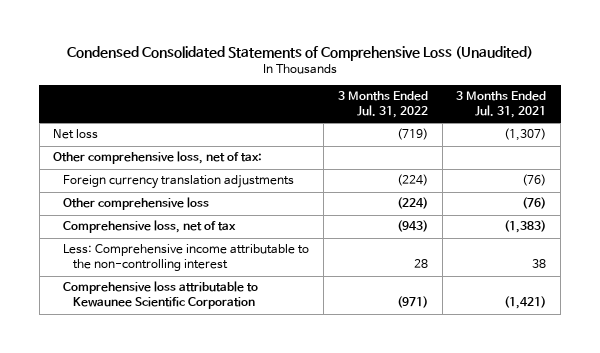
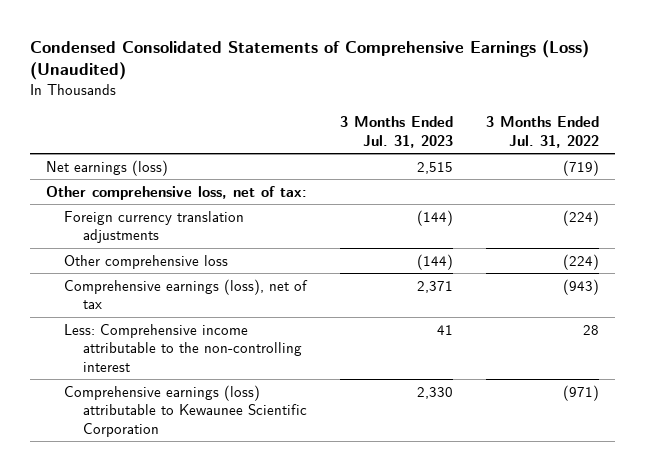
[66,46,533,62] Condensed Consolidated Statements of Comprehensive Loss (Unaudited) -> [30,39,590,81] Condensed Consolidated Statements of Comprehensive Earnings (Loss) (Unaudited)
[456,91,547,118] 3 Months Ended Jul. 31, 2021 -> none
none -> [340,115,454,148] 3 Months Ended Jul. 31, 2023
[53,129,99,140] Net loss -> [46,159,169,176] Net earnings (loss)
[63,220,237,234] Comprehensive loss, net of tax -> [64,278,309,310] Comprehensive earnings (loss), net of tax
[63,281,259,310] Comprehensive loss attributable to Kewaunee Scientific Corporation -> [64,384,307,437] Comprehensive earnings (loss) attributable to Kewaunee Scientific Corporation

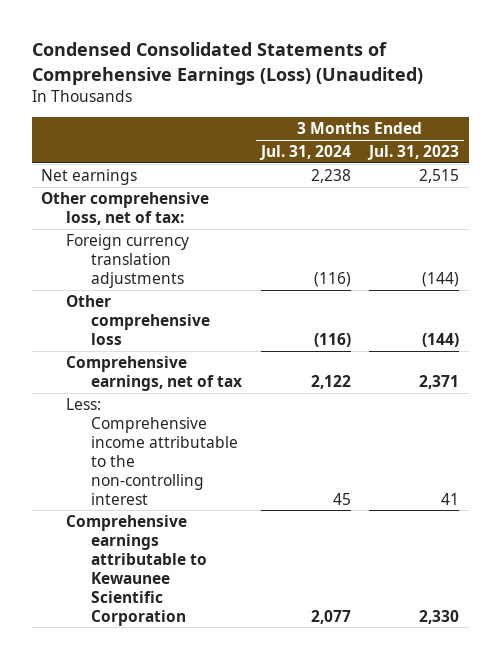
[485,115,599,148] 3 Months Ended Jul. 31, 2022 -> none
none -> [258,145,351,161] Jul. 31, 2024
[46,159,169,176] Net earnings (loss) -> [41,169,138,186] Net earnings
[64,278,309,310] Comprehensive earnings (loss), net of tax -> [66,356,243,391] Comprehensive earnings, net of tax
[64,384,307,437] Comprehensive earnings (loss) attributable to Kewaunee Scientific Corporation -> [66,515,208,626] Comprehensive earnings attributable to Kewaunee Scientific Corporation

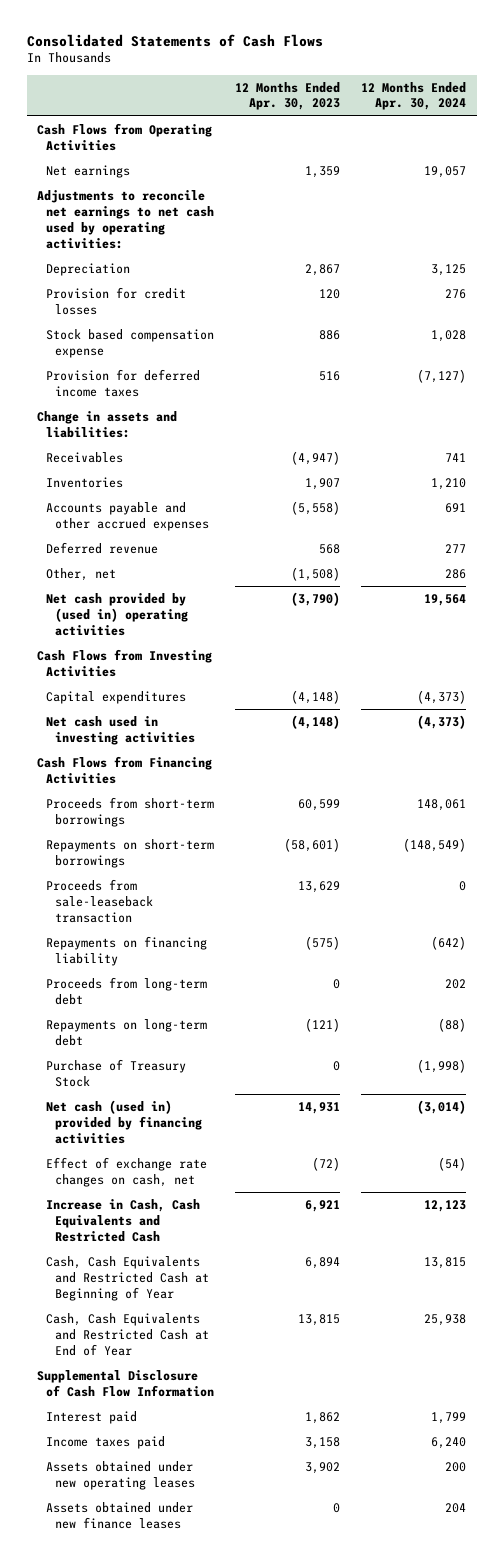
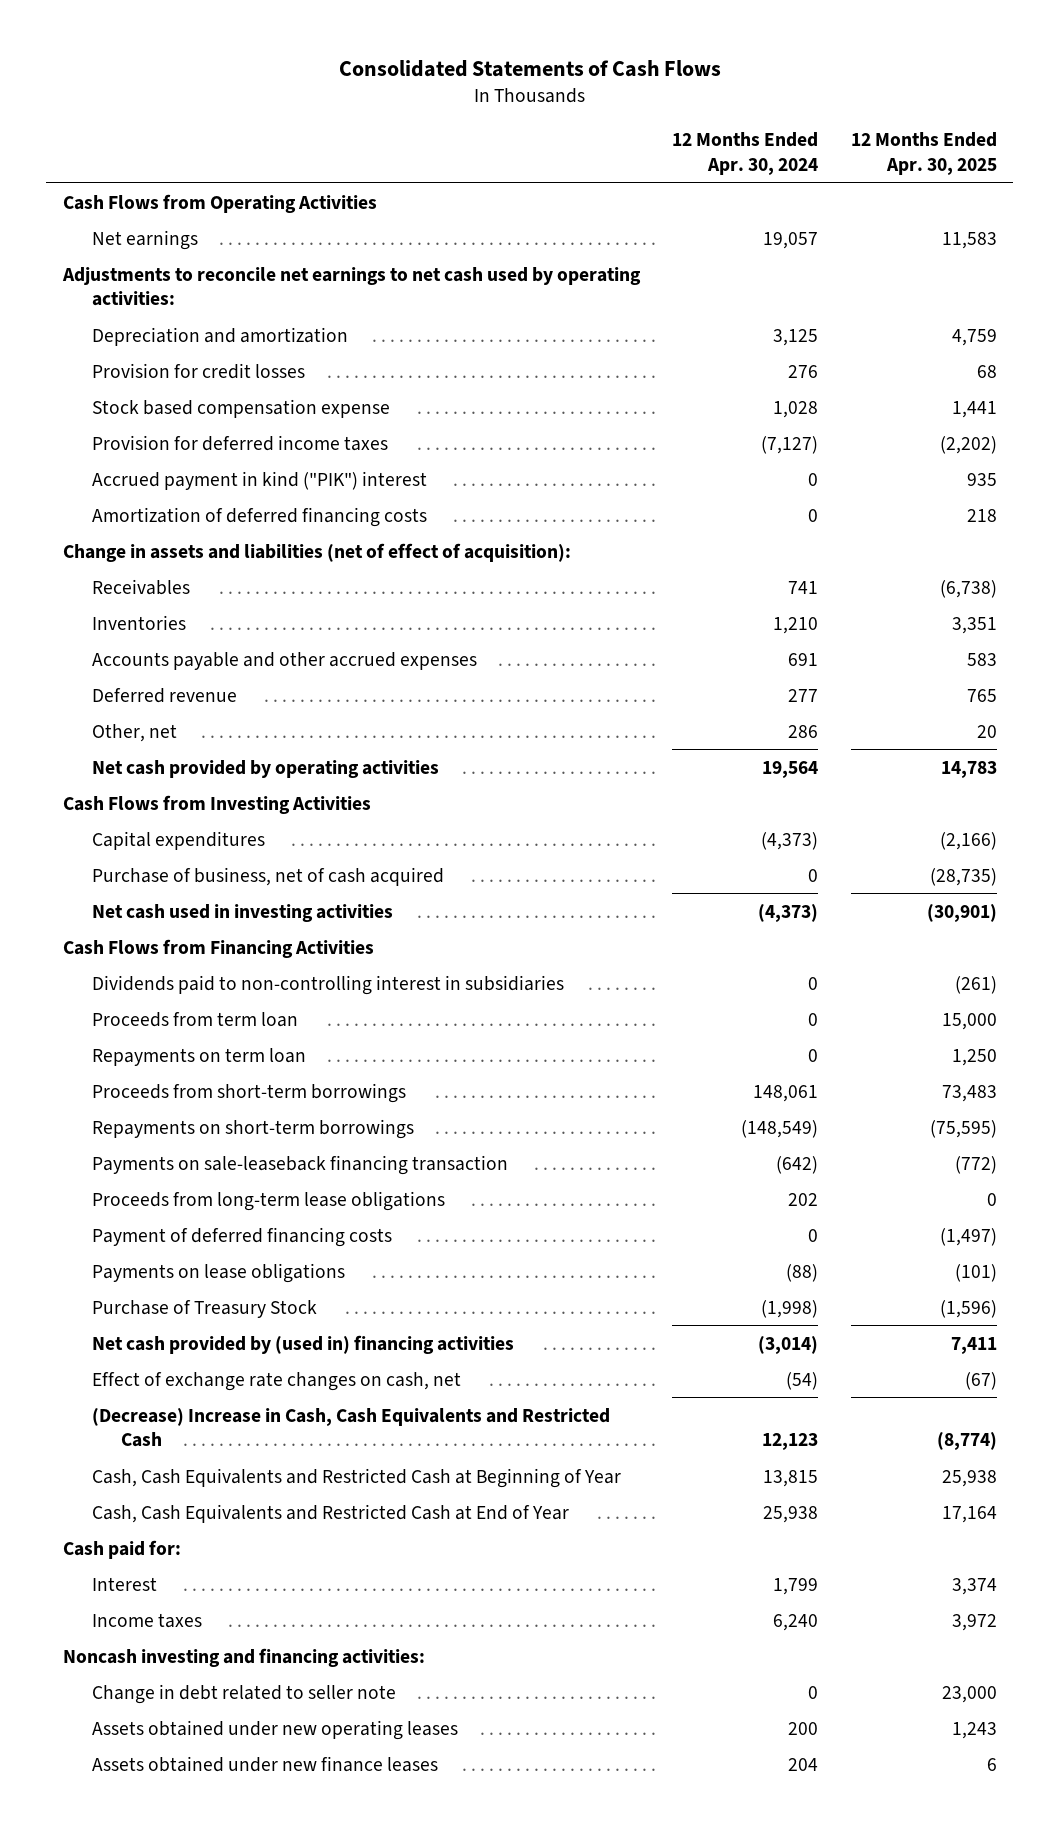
[235,81,341,111] 12 Months Ended Apr. 30, 2023 -> none
none -> [850,132,997,175] 12 Months Ended Apr. 30, 2025
[45,262,130,276] Depreciation -> [91,326,348,346] Depreciation and amortization
none -> [91,470,427,490] Accrued payment in kind ("PIK") interest
none -> [91,506,427,527] Amortization of deferred financing costs
[37,410,178,438] Change in assets and liabilities: -> [62,542,571,562] Change in assets and liabilities (net of effect of acquisition):
[45,592,188,636] Net cash provided by (used in) operating activities -> [91,759,439,778] Net cash provided by operating activities
none -> [91,866,444,886] Purchase of business, net of cash acquired
none -> [91,974,564,995] Dividends paid to non-controlling interest in subsidiaries
none -> [91,1011,298,1027] Proceeds from term loan
none -> [91,1047,306,1066] Repayments on term loan
[45,878,153,923] Proceeds from sale-leaseback transaction -> none
[45,1018,207,1046] Repayments on long-term debt -> none
[45,935,207,966] Repayments on financing liability -> [91,1154,508,1175] Payments on sale-leaseback financing transaction
[45,976,207,1005] Proceeds from long-term debt -> [91,1190,445,1211] Proceeds from long-term lease obligations
none -> [91,1226,392,1247] Payment of deferred financing costs
none -> [91,1262,345,1283] Payments on lease obligations
[45,1099,202,1144] Net cash (used in) provided by financing activities -> [91,1334,514,1354] Net cash provided by (used in) financing activities
[45,1198,200,1242] Increase in Cash, Cash Equivalents and Restricted Cash -> [91,1407,610,1448] (Decrease) Increase in Cash, Cash Equivalents and Restricted Cash
[37,1369,214,1397] Supplemental Disclosure of Cash Flow Information -> none
none -> [62,1539,181,1559] Cash paid for:
[45,1410,137,1424] Interest paid -> [91,1576,157,1591] Interest
[45,1435,165,1449] Income taxes paid -> [91,1612,202,1628] Income taxes
none -> [62,1647,425,1667] Noncash investing and financing activities:
none -> [91,1683,396,1704] Change in debt related to seller note

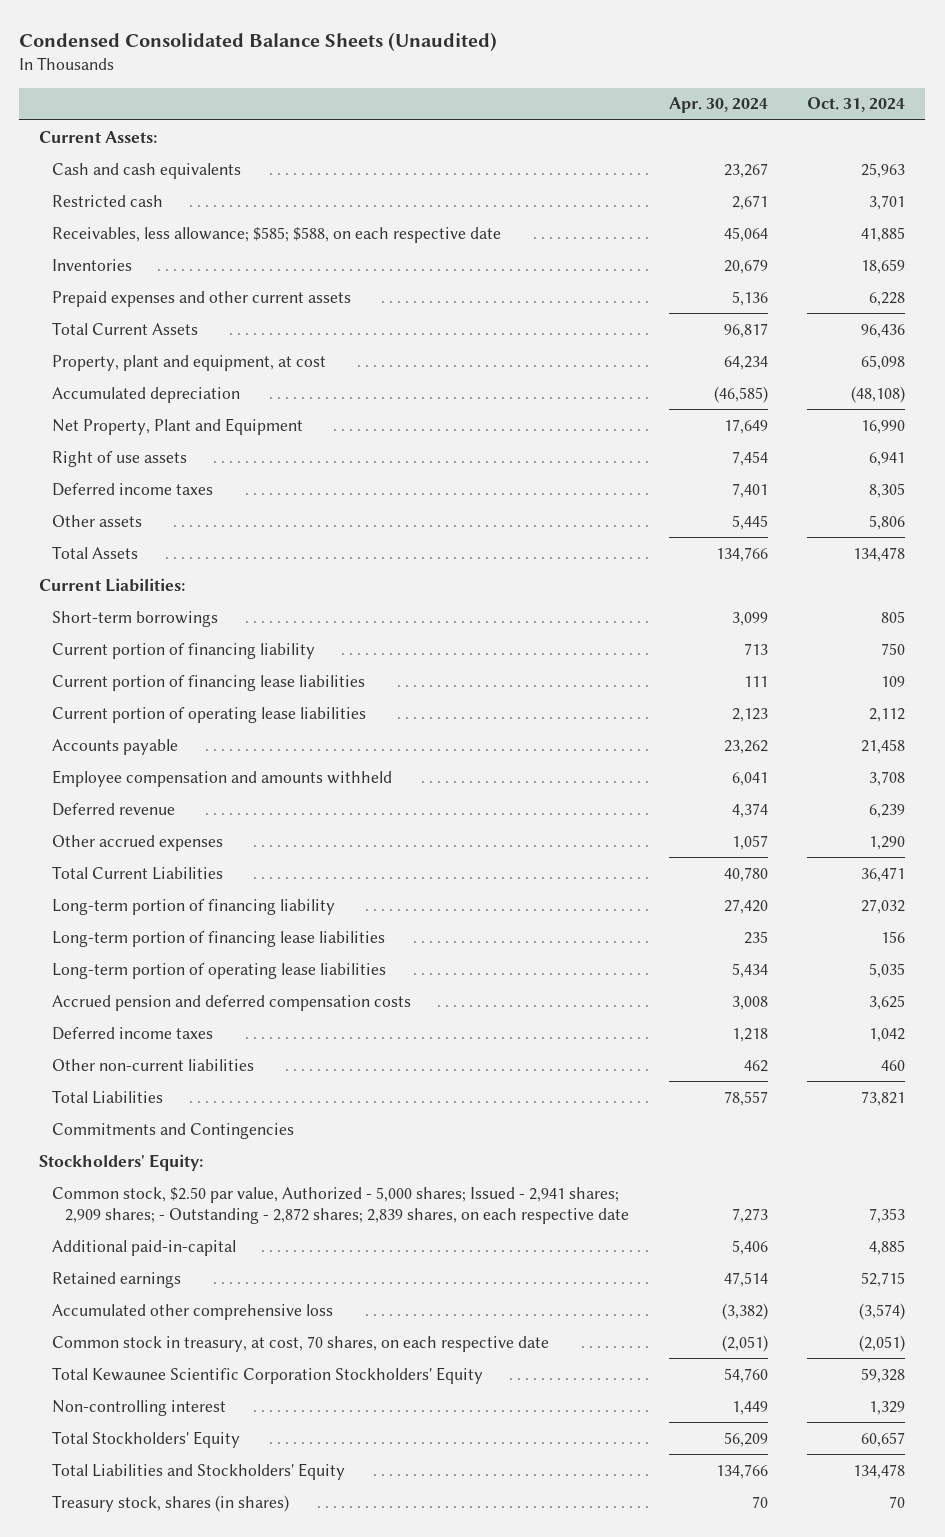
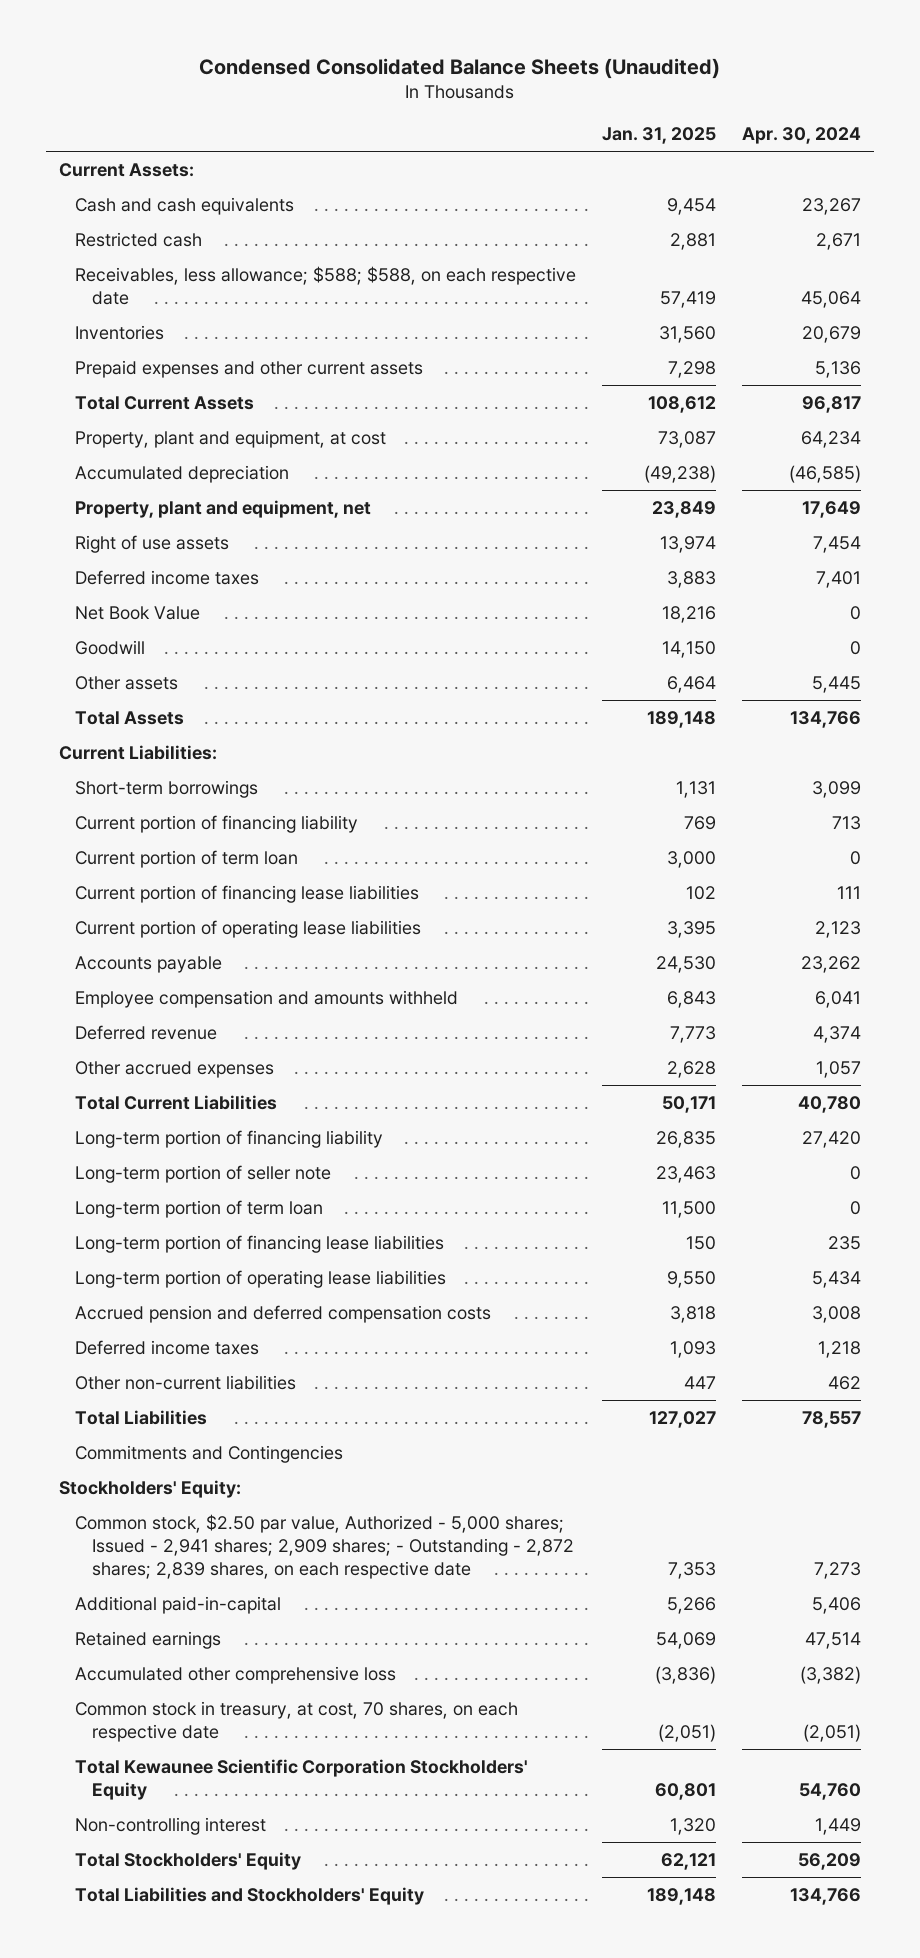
[807,97,906,113] Oct. 31, 2024 -> none
none -> [602,127,717,145] Jan. 31, 2025
[52,226,502,243] Receivables, less allowance; $585; $588, on each respective date -> [75,265,577,305] Receivables, less allowance; $588; $588, on each respective date
[52,417,304,435] Net Property, Plant and Equipment -> [75,499,372,518] Property, plant and equipment, net
none -> [75,605,201,620] Net Book Value
none -> [75,639,146,655] Goodwill
none -> [75,849,299,868] Current portion of term loan
none -> [75,1164,332,1183] Long-term portion of seller note
none -> [75,1199,324,1218] Long-term portion of term loan
[52,1494,290,1512] Treasury stock, shares (in shares) -> none

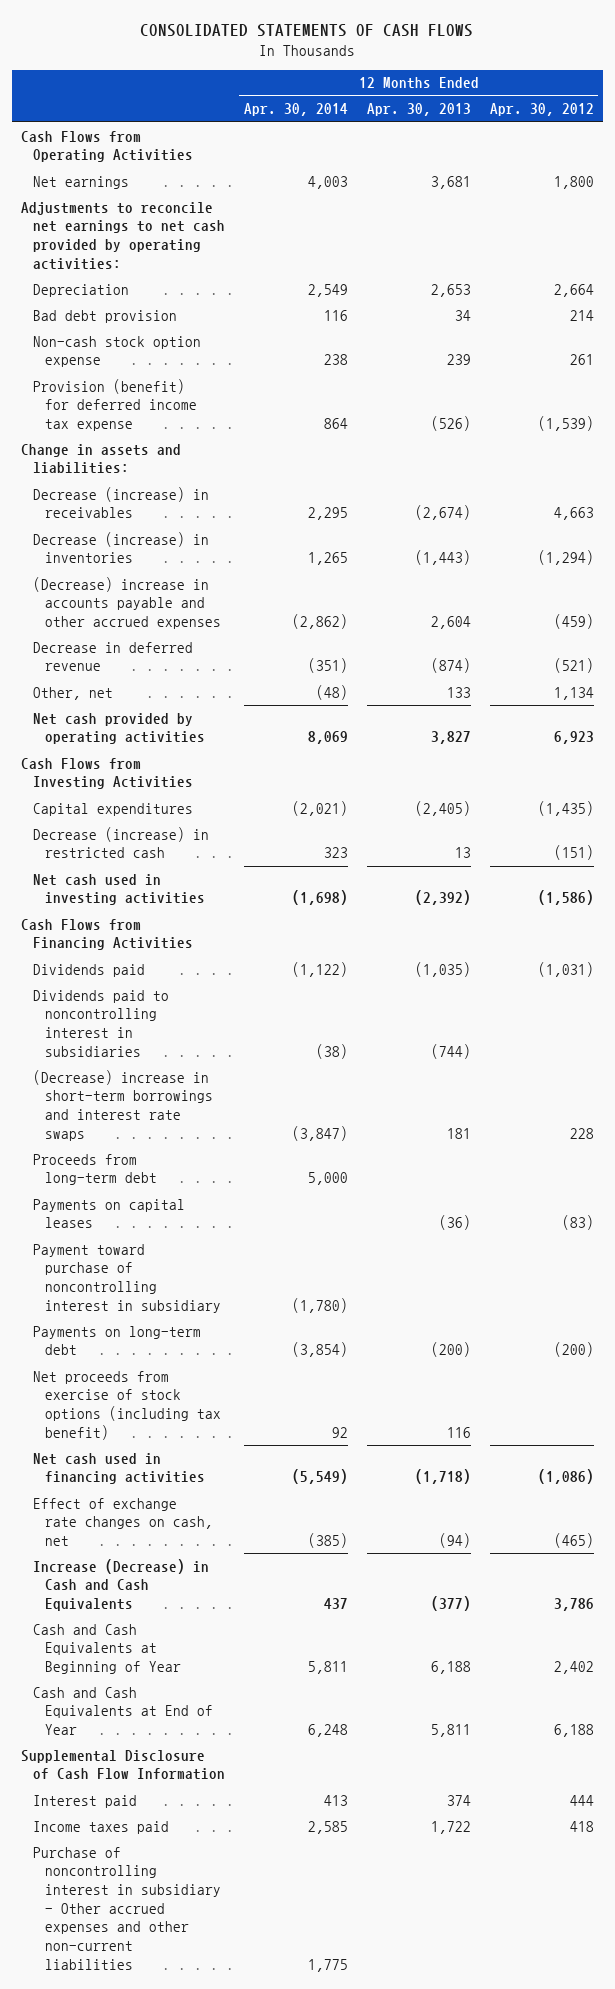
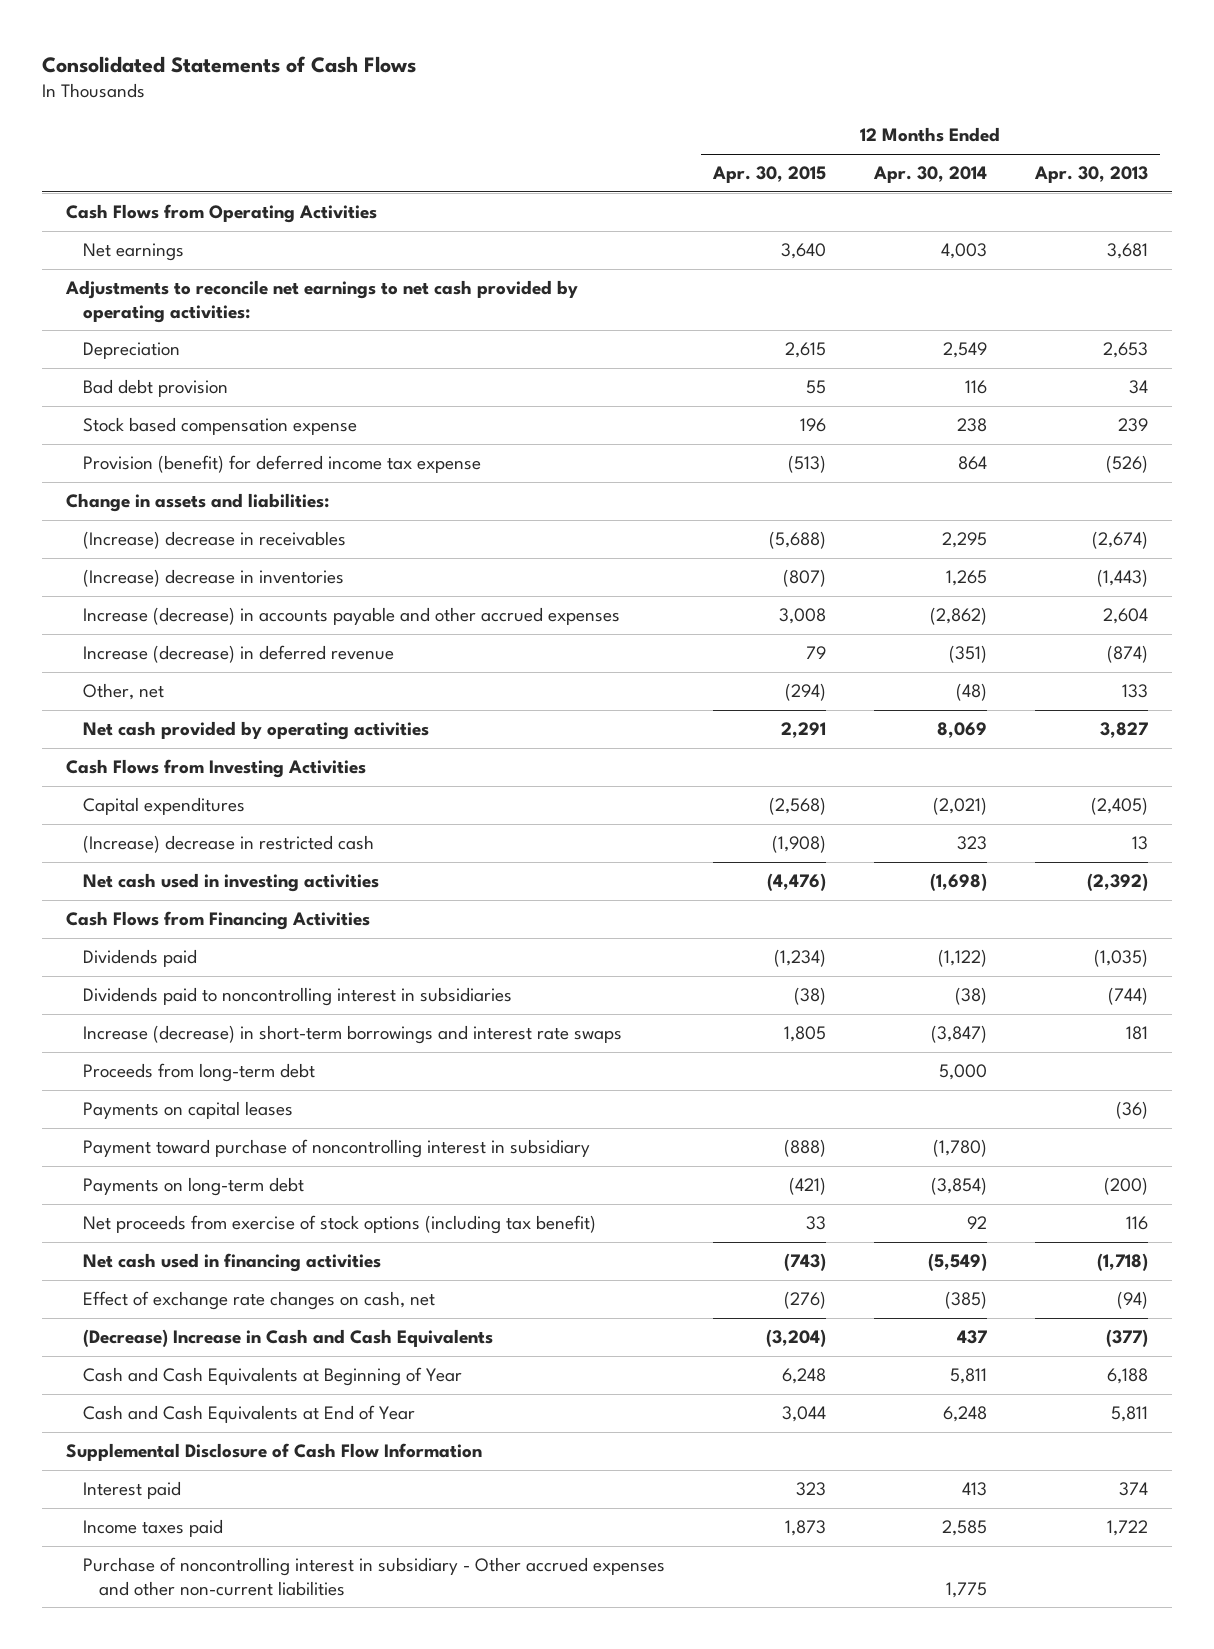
[140,23,474,37] CONSOLIDATED STATEMENTS OF CASH FLOWS -> [42,55,417,73] Consolidated Statements of Cash Flows
[489,103,594,117] Apr. 30, 2012 -> none
none -> [711,166,826,184] Apr. 30, 2015
[32,335,201,368] Non-cash stock option expense -> [82,417,357,436] Stock based compensation expense
[32,486,209,519] Decrease (increase) in receivables -> [82,531,346,550] (Increase) decrease in receivables
[32,531,209,564] Decrease (increase) in inventories -> [82,569,344,588] (Increase) decrease in inventories
[32,576,221,630] (Decrease) increase in accounts payable and other accrued expenses -> [82,607,620,626] Increase (decrease) in accounts payable and other accrued expenses
[32,641,193,672] Decrease in deferred revenue -> [82,645,394,664] Increase (decrease) in deferred revenue
[32,826,209,859] Decrease (increase) in restricted cash -> [82,835,374,854] (Increase) decrease in restricted cash
[32,1069,213,1141] (Decrease) increase in short-term borrowings and interest rate swaps -> [82,1025,622,1045] Increase (decrease) in short-term borrowings and interest rate swaps
[32,1558,209,1612] Increase (Decrease) in Cash and Cash Equivalents -> [82,1329,493,1348] (Decrease) Increase in Cash and Cash Equivalents

